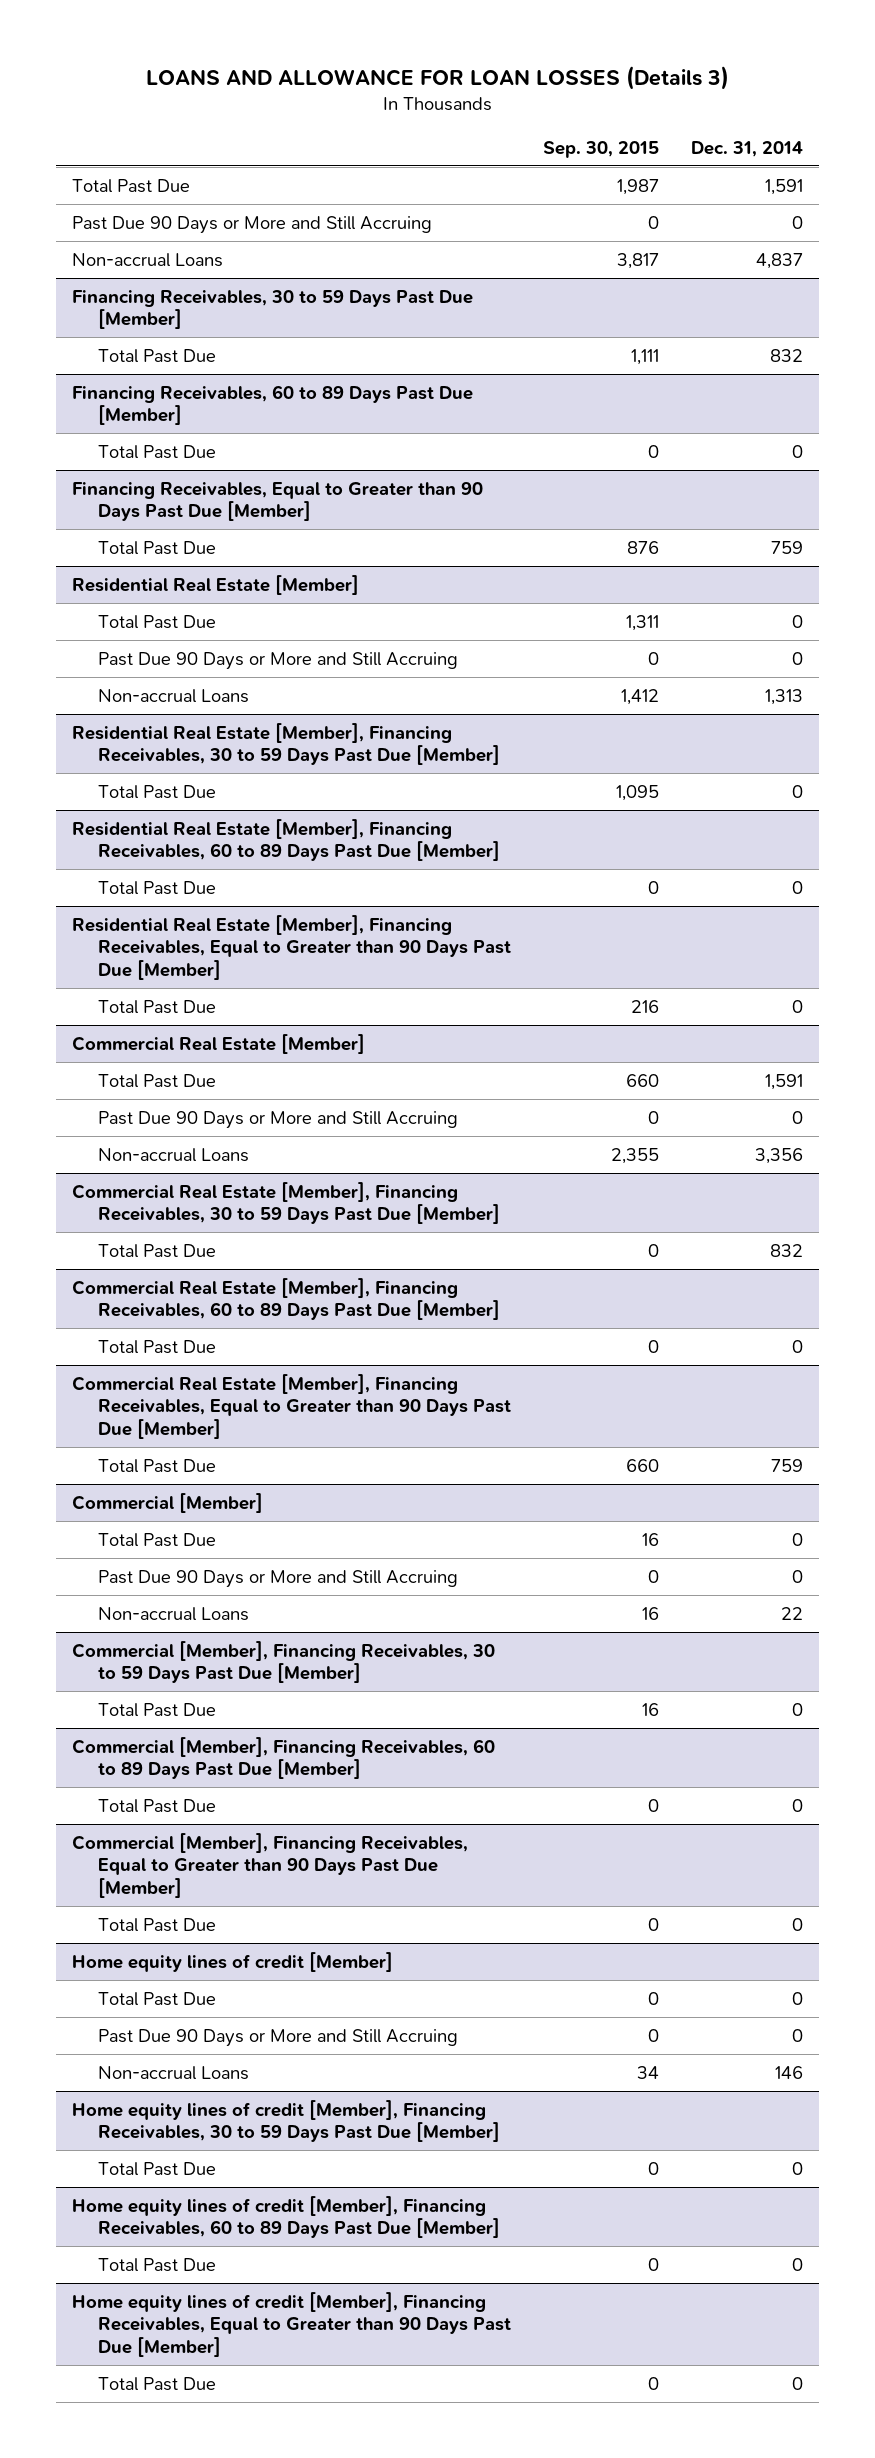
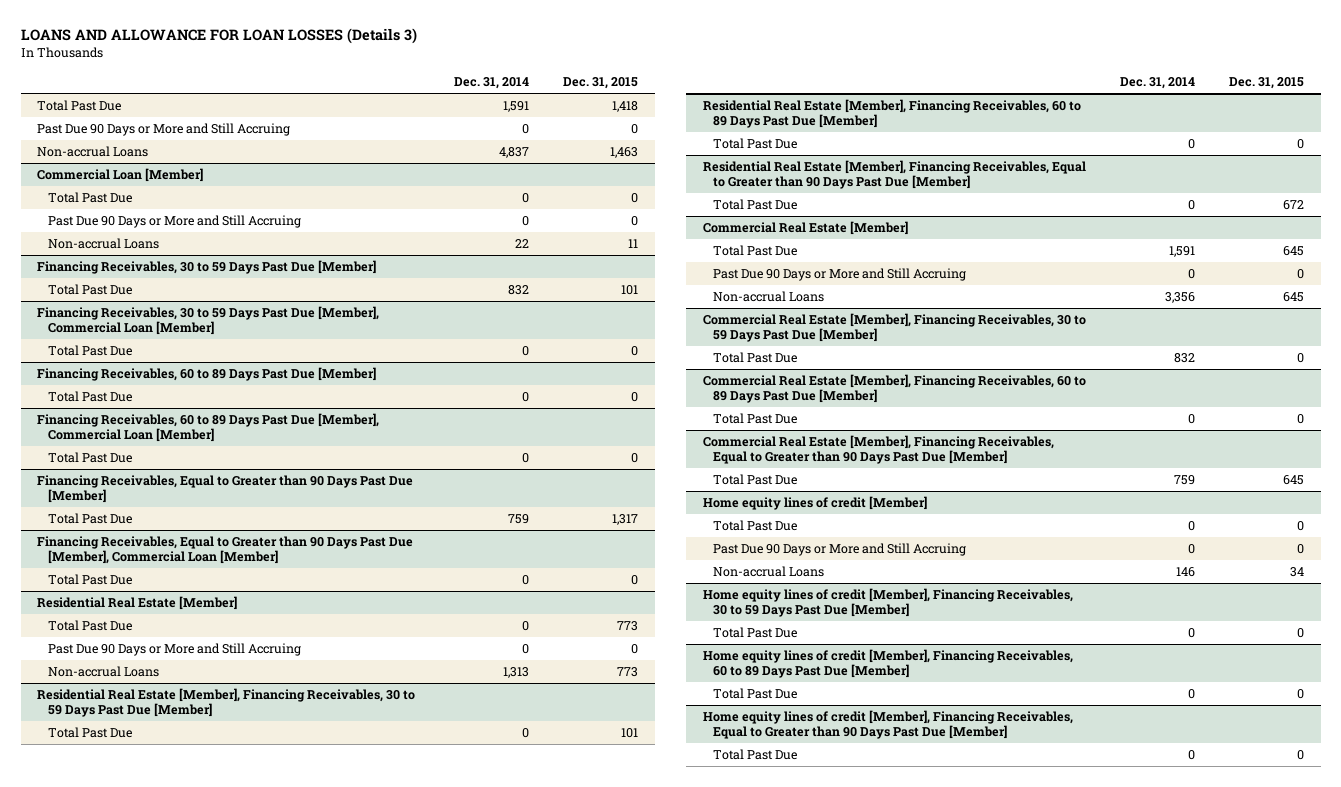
[543,140,660,158] Sep. 30, 2015 -> none
none -> [562,77,638,90] Dec. 31, 2015
none -> [37,168,204,183] Commercial Loan [Member]
none -> [47,192,132,204] Total Past Due
none -> [47,215,301,229] Past Due 90 Days or More and Still Accruing
none -> [47,238,159,250] Non-accrual Loans
none -> [37,306,380,335] Financing Receivables, 30 to 59 Days Past Due [Member], Commercial Loan [Member]
none -> [47,345,132,357] Total Past Due
none -> [37,413,380,442] Financing Receivables, 60 to 89 Days Past Due [Member], Commercial Loan [Member]
none -> [47,452,132,464] Total Past Due
none -> [37,536,414,564] Financing Receivables, Equal to Greater than 90 Days Past Due [Member], Commercial Loan [Member]
none -> [47,574,132,586] Total Past Due
[72,1492,264,1513] Commercial [Member] -> none
[98,1532,217,1547] Total Past Due -> none
[98,1569,459,1588] Past Due 90 Days or More and Still Accruing -> none
[98,1606,250,1621] Non-accrual Loans -> none
[72,1640,496,1684] Commercial [Member], Financing Receivables, 30 to 59 Days Past Due [Member] -> none
[98,1702,217,1717] Total Past Due -> none
[72,1736,496,1780] Commercial [Member], Financing Receivables, 60 to 89 Days Past Due [Member] -> none
[98,1798,217,1813] Total Past Due -> none
[72,1832,469,1899] Commercial [Member], Financing Receivables, Equal to Greater than 90 Days Past Due [Member] -> none
[98,1917,217,1932] Total Past Due -> none

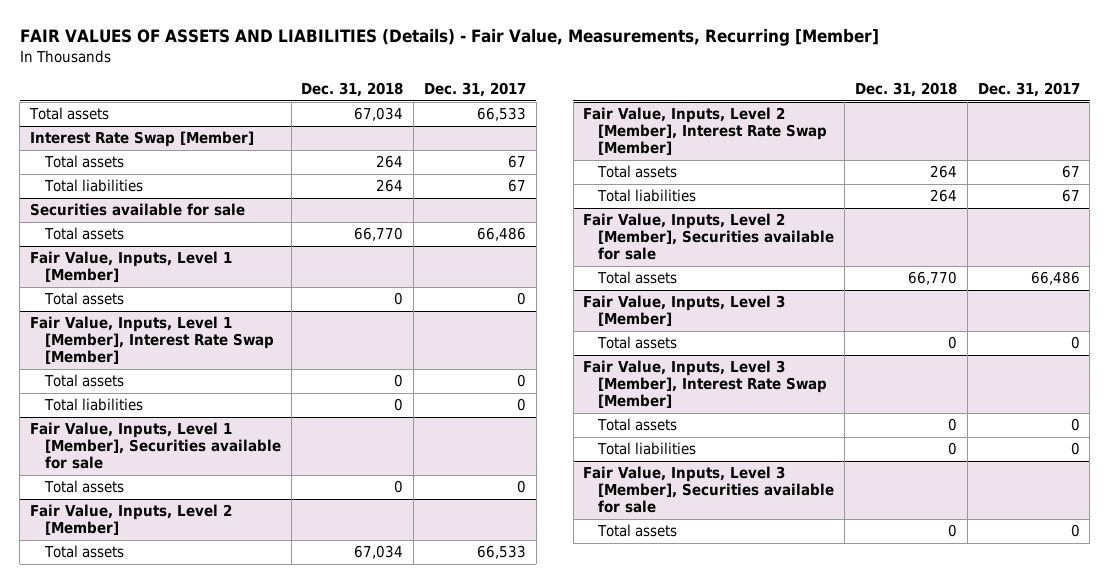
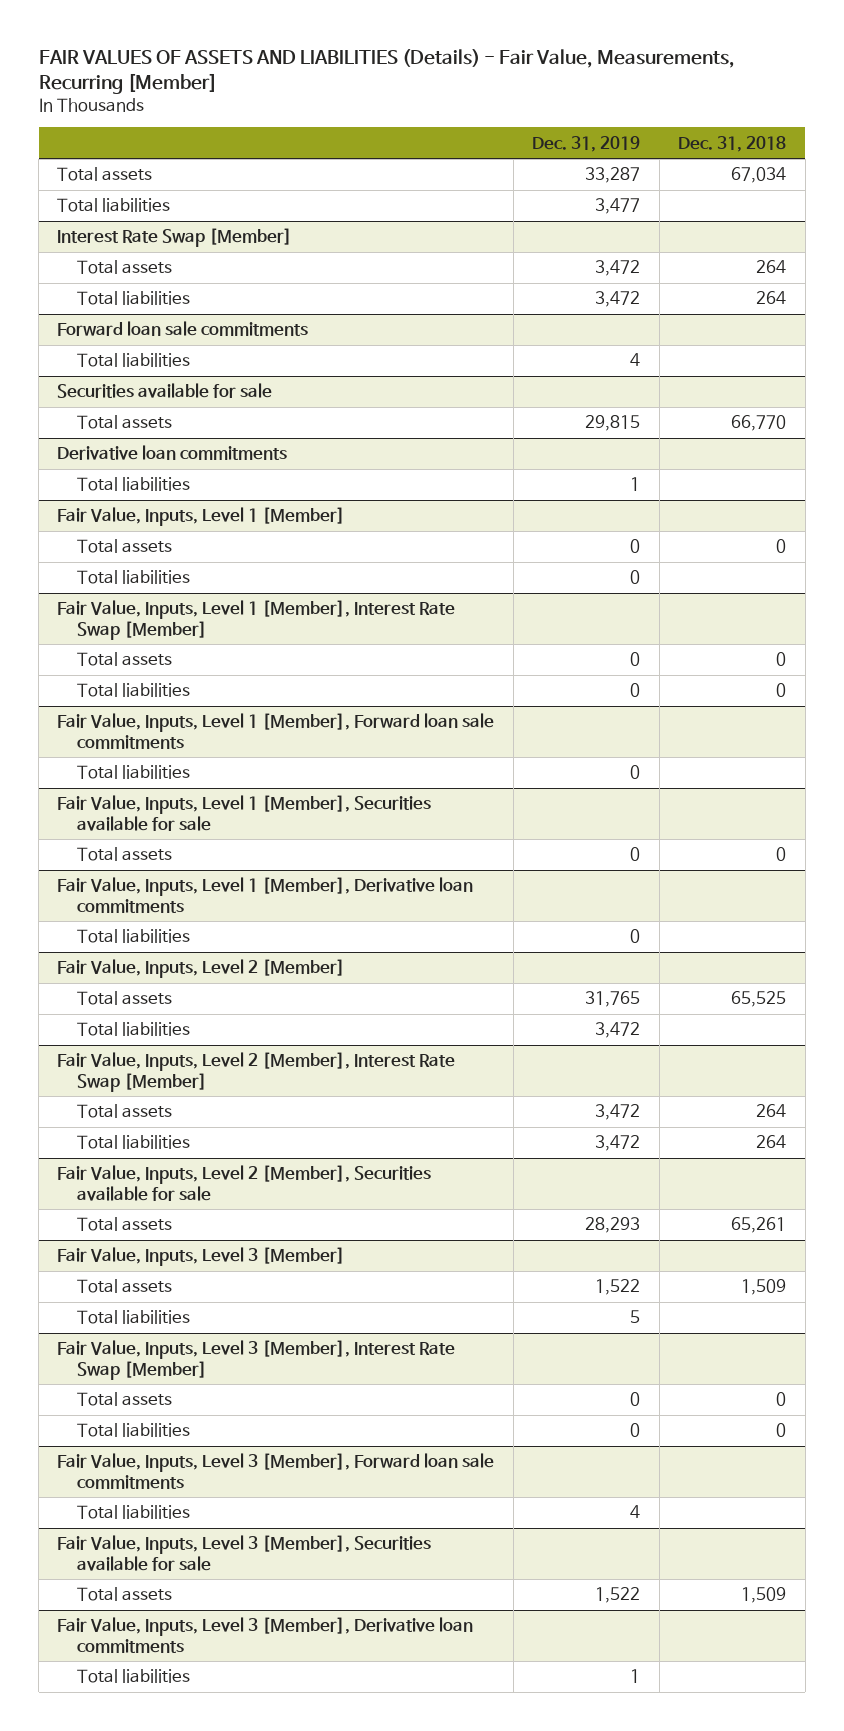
[424,82,527,98] Dec. 31, 2017 -> none
none -> [532,135,641,152] Dec. 31, 2019
none -> [57,198,171,213] Total liabilities
none -> [57,321,309,337] Forward loan sale commitments
none -> [76,353,190,368] Total liabilities
none -> [57,445,288,461] Derivative loan commitments
none -> [76,477,190,492] Total liabilities
none -> [76,570,190,585] Total liabilities
none -> [57,713,495,749] Fair Value, Inputs, Level 1 [Member], Forward loan sale commitments
none -> [76,765,190,780] Total liabilities
none -> [57,877,474,913] Fair Value, Inputs, Level 1 [Member], Derivative loan commitments
none -> [76,929,190,944] Total liabilities
[354,545,404,560] 67,034 -> [731,991,787,1008] 65,525
none -> [76,1022,190,1037] Total liabilities
[907,271,957,286] 66,770 -> [731,1217,787,1234] 65,261
[947,336,957,350] 0 -> [741,1279,787,1296] 1,509
none -> [76,1310,190,1325] Total liabilities
none -> [57,1453,495,1489] Fair Value, Inputs, Level 3 [Member], Forward loan sale commitments
none -> [76,1505,190,1520] Total liabilities
[947,524,957,538] 0 -> [741,1587,787,1604] 1,509
none -> [57,1617,474,1653] Fair Value, Inputs, Level 3 [Member], Derivative loan commitments
none -> [76,1669,190,1684] Total liabilities

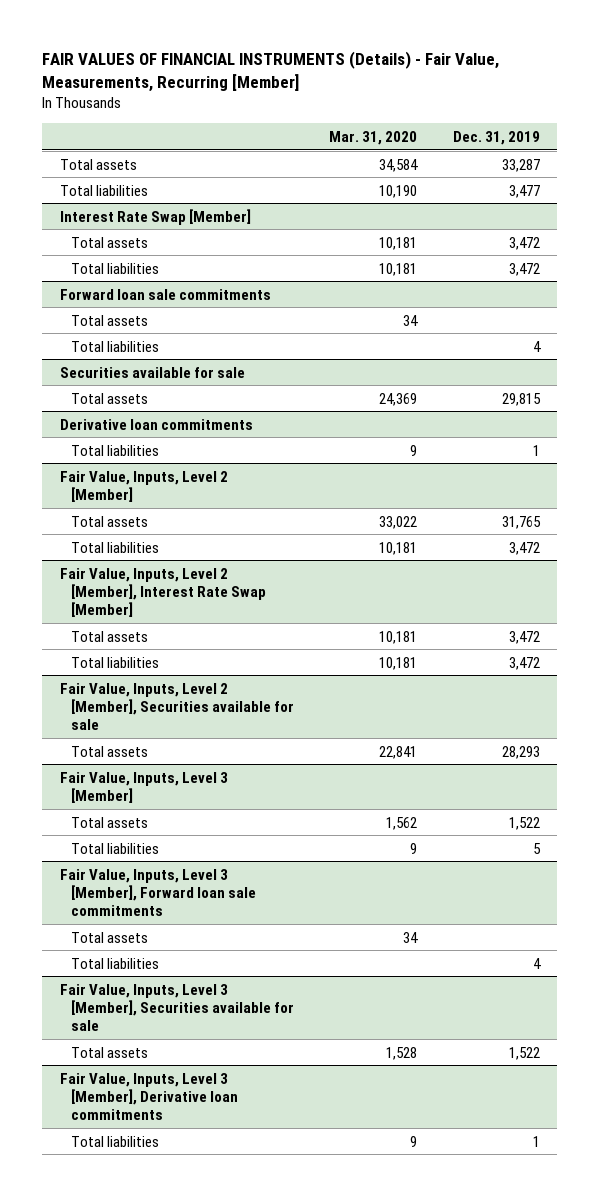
[38,48,735,94] FAIR VALUES OF ASSETS AND LIABILITIES (Details) - Fair Value, Measurements, Recurring [Member] -> [42,51,500,93] FAIR VALUES OF FINANCIAL INSTRUMENTS (Details) - Fair Value, Measurements, Recurring [Member]
[678,135,787,152] Dec. 31, 2018 -> none
none -> [329,130,418,145] Mar. 31, 2020
none -> [70,314,148,326] Total assets
[57,507,346,527] Fair Value, Inputs, Level 1 [Member] -> none
[76,539,172,554] Total assets -> none
[76,570,190,585] Total liabilities -> none
[57,600,456,640] Fair Value, Inputs, Level 1 [Member], Interest Rate Swap [Member] -> none
[76,652,172,667] Total assets -> none
[76,683,190,698] Total liabilities -> none
[57,713,495,749] Fair Value, Inputs, Level 1 [Member], Forward loan sale commitments -> none
[76,765,190,780] Total liabilities -> none
[57,795,432,831] Fair Value, Inputs, Level 1 [Member], Securities available for sale -> none
[76,847,172,862] Total assets -> none
[57,877,474,913] Fair Value, Inputs, Level 1 [Member], Derivative loan commitments -> none
[76,929,190,944] Total liabilities -> none
[57,1340,456,1380] Fair Value, Inputs, Level 3 [Member], Interest Rate Swap [Member] -> none
[76,1392,172,1407] Total assets -> none
[76,1423,190,1438] Total liabilities -> none
none -> [70,931,148,943] Total assets

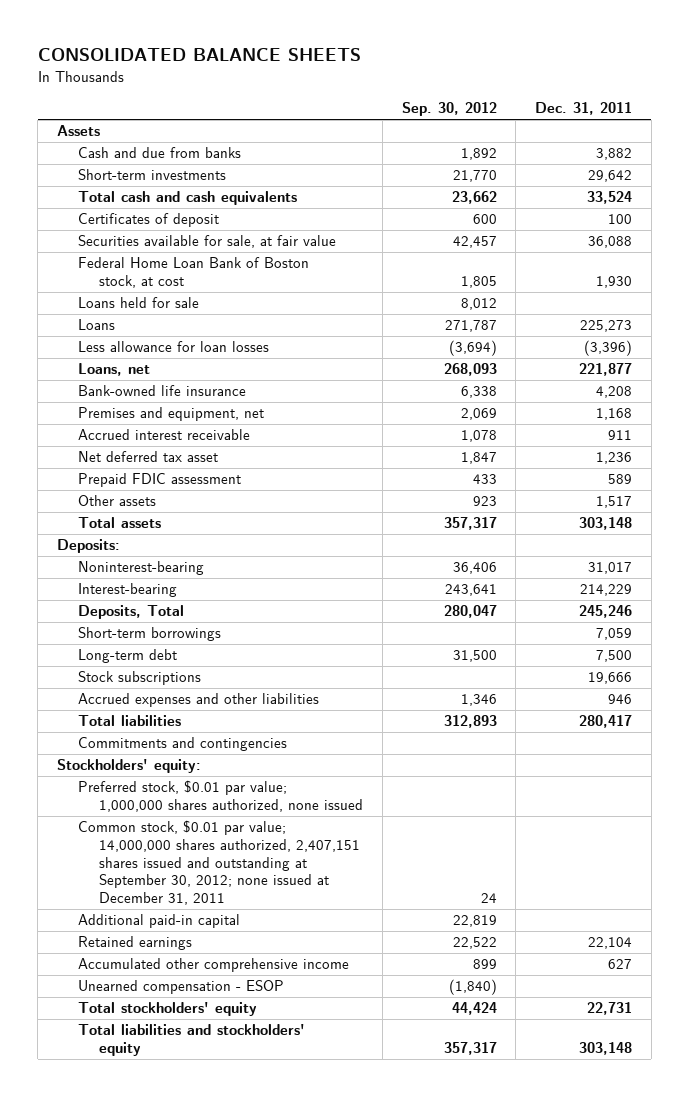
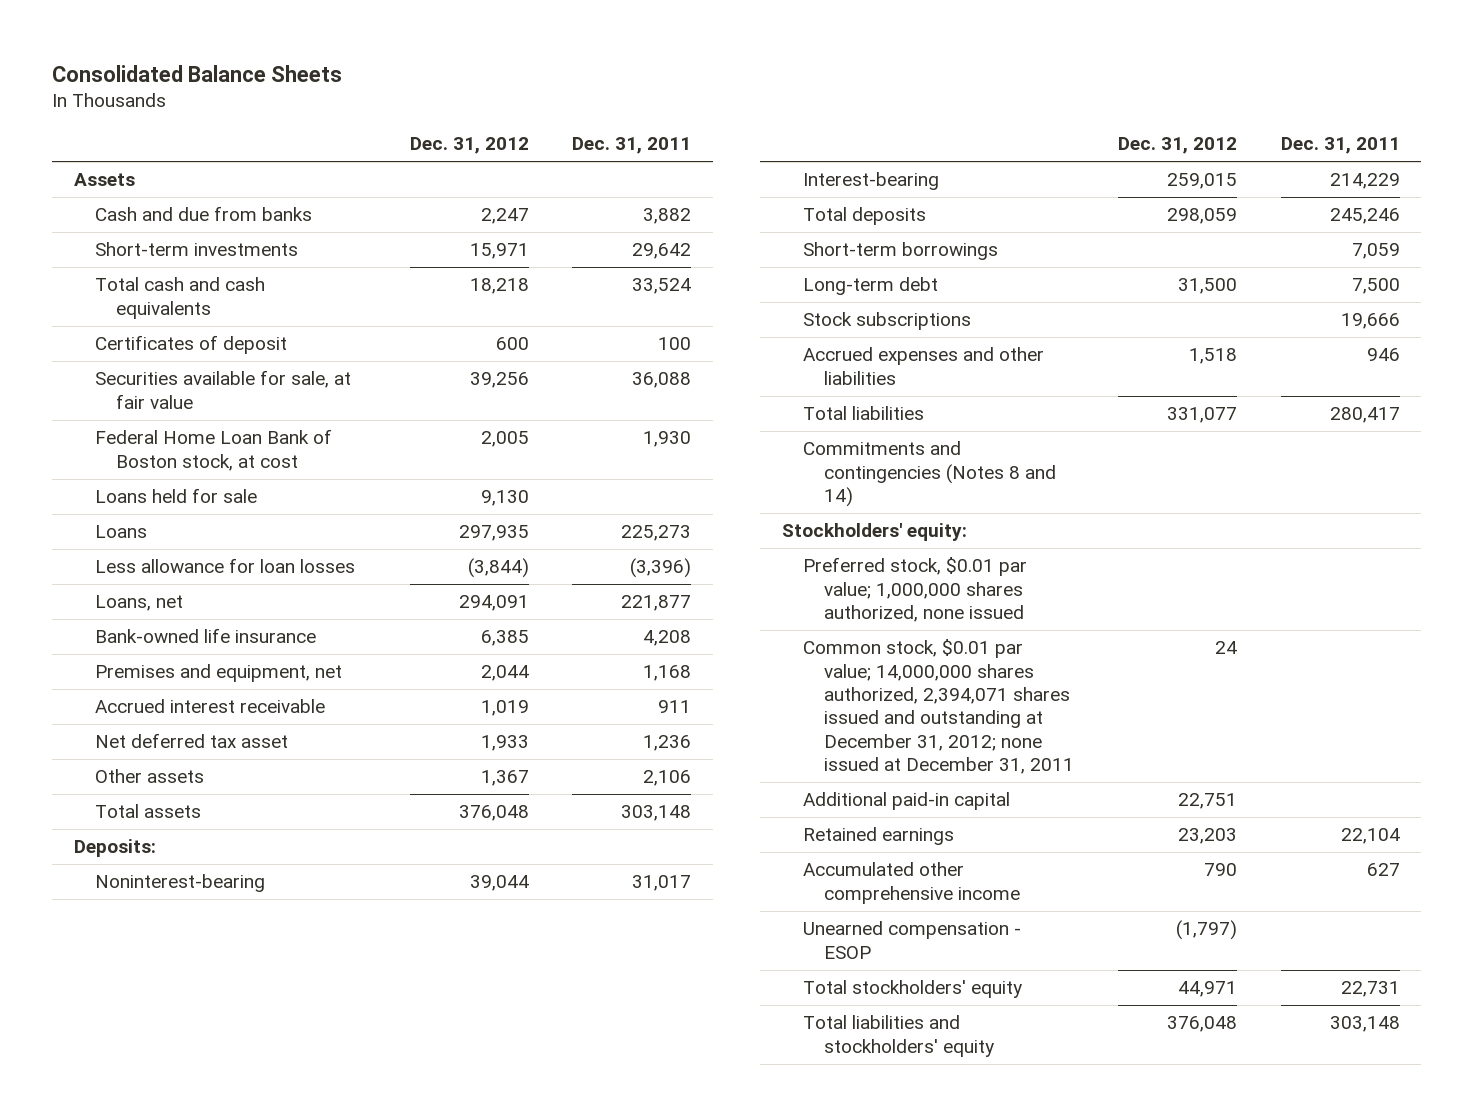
[37,48,361,62] CONSOLIDATED BALANCE SHEETS -> [52,64,343,82] Consolidated Balance Sheets
[401,102,497,117] Sep. 30, 2012 -> none
none -> [409,137,529,155] Dec. 31, 2012
[77,473,241,488] Prepaid FDIC assessment -> none
[595,496,632,509] 1,517 -> [643,770,692,787] 2,106
[77,605,184,620] Deposits, Total -> [803,207,927,226] Total deposits
[77,737,287,752] Commitments and contingencies -> [803,441,1056,508] Commitments and contingencies (Notes 8 and 14)
[77,820,361,906] Common stock, $0.01 par value; 14,000,000 shares authorized, 2,407,151 shares issued and outstanding at September 30, 2012; none issued at December 31, 2011 -> [803,639,1074,775] Common stock, $0.01 par value; 14,000,000 shares authorized, 2,394,071 shares issued and outstanding at December 31, 2012; none issued at December 31, 2011

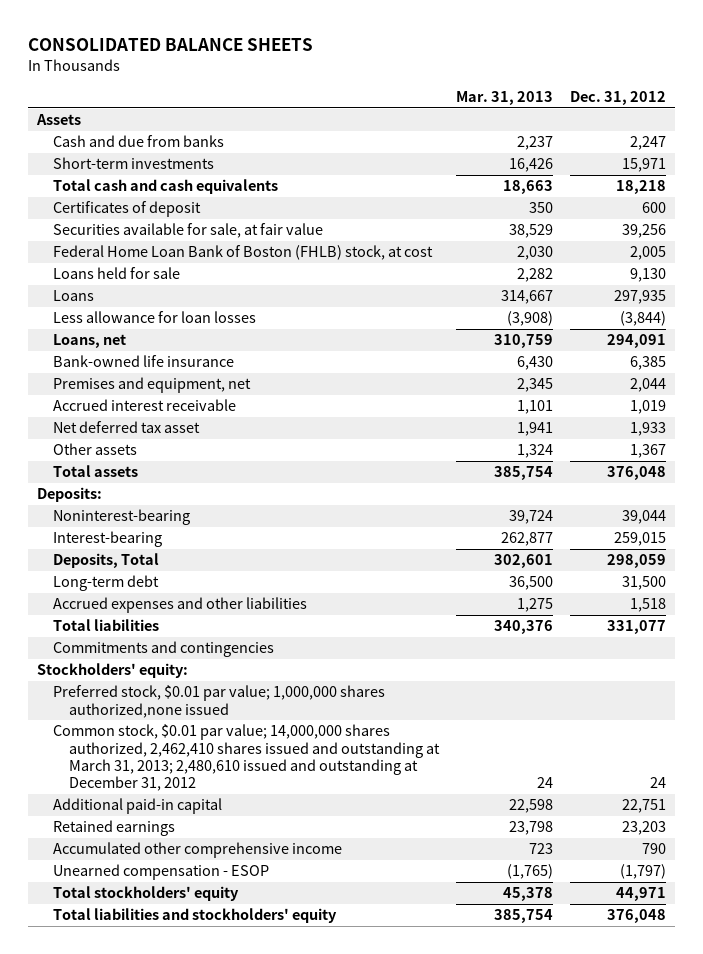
[52,64,343,82] Consolidated Balance Sheets -> [28,37,314,51] CONSOLIDATED BALANCE SHEETS
[572,137,692,155] Dec. 31, 2011 -> none
none -> [456,90,554,105] Mar. 31, 2013
[95,429,333,471] Federal Home Loan Bank of Boston stock, at cost -> [52,245,433,261] Federal Home Loan Bank of Boston (FHLB) stock, at cost
[803,242,999,261] Short-term borrowings -> none
[803,207,927,226] Total deposits -> [52,553,159,569] Deposits, Total
[803,312,972,331] Stock subscriptions -> none
[803,441,1056,508] Commitments and contingencies (Notes 8 and 14) -> [52,641,274,658] Commitments and contingencies
[803,557,1028,623] Preferred stock, $0.01 par value; 1,000,000 shares authorized, none issued -> [52,685,385,718] Preferred stock, $0.01 par value; 1,000,000 shares authorized,none issued
[803,639,1074,775] Common stock, $0.01 par value; 14,000,000 shares authorized, 2,394,071 shares issued and outstanding at December 31, 2012; none issued at December 31, 2011 -> [52,724,441,792] Common stock, $0.01 par value; 14,000,000 shares authorized, 2,462,410 shares issued and outstanding at March 31, 2013; 2,480,610 issued and outstanding at December 31, 2012

